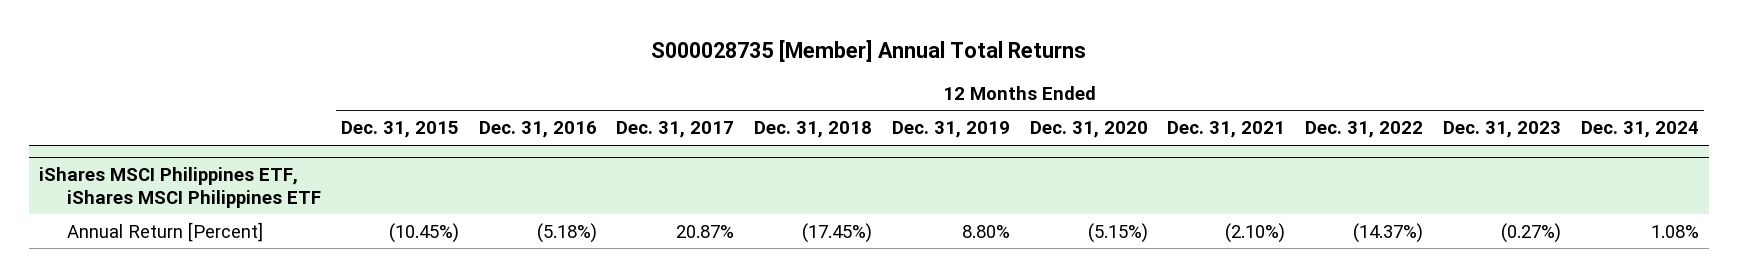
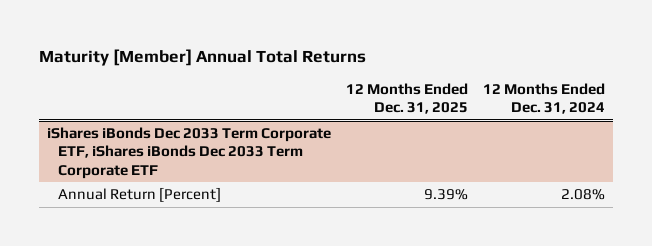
[650,39,1086,62] S000028735 [Member] Annual Total Returns -> [39,49,367,67] Maturity [Member] Annual Total Returns
[340,121,459,139] Dec. 31, 2015 -> none
[478,121,597,139] Dec. 31, 2016 -> none
[616,121,735,139] Dec. 31, 2017 -> none
[754,121,873,139] Dec. 31, 2018 -> none
[891,121,1010,139] Dec. 31, 2019 -> none
[1029,121,1148,139] Dec. 31, 2020 -> none
[1167,121,1286,139] Dec. 31, 2021 -> none
[1305,121,1424,139] Dec. 31, 2022 -> none
[1443,121,1562,139] Dec. 31, 2023 -> none
none -> [345,83,468,115] 12 Months Ended Dec. 31, 2025
[38,167,321,208] iShares MSCI Philippines ETF, iShares MSCI Philippines ETF -> none
none -> [46,127,331,179] iShares iBonds Dec 2033 Term Corporate ETF, iShares iBonds Dec 2033 Term Corporate ETF
[1650,224,1699,238] 1.08% -> [561,189,606,201] 2.08%

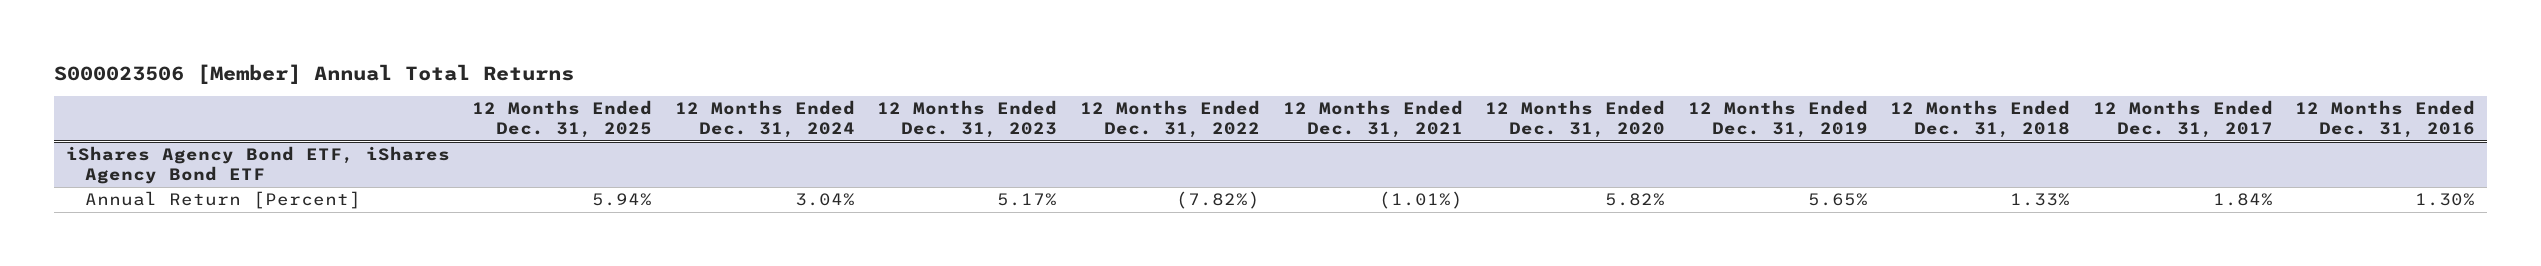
[39,49,367,67] Maturity [Member] Annual Total Returns -> [54,63,575,84] S000023506 [Member] Annual Total Returns
none -> [877,100,1058,138] 12 Months Ended Dec. 31, 2023
none -> [1079,100,1260,138] 12 Months Ended Dec. 31, 2022
none -> [1282,100,1463,138] 12 Months Ended Dec. 31, 2021
none -> [1485,100,1666,138] 12 Months Ended Dec. 31, 2020
none -> [1687,100,1868,138] 12 Months Ended Dec. 31, 2019
none -> [1890,100,2071,138] 12 Months Ended Dec. 31, 2018
none -> [2092,100,2273,138] 12 Months Ended Dec. 31, 2017
none -> [2295,100,2476,138] 12 Months Ended Dec. 31, 2016
[46,127,331,179] iShares iBonds Dec 2033 Term Corporate ETF, iShares iBonds Dec 2033 Term Corporate ETF -> none
none -> [65,146,450,184] iShares Agency Bond ETF, iShares Agency Bond ETF
[423,189,468,201] 9.39% -> [592,193,653,207] 5.94%
[561,189,606,201] 2.08% -> [794,193,855,207] 3.04%

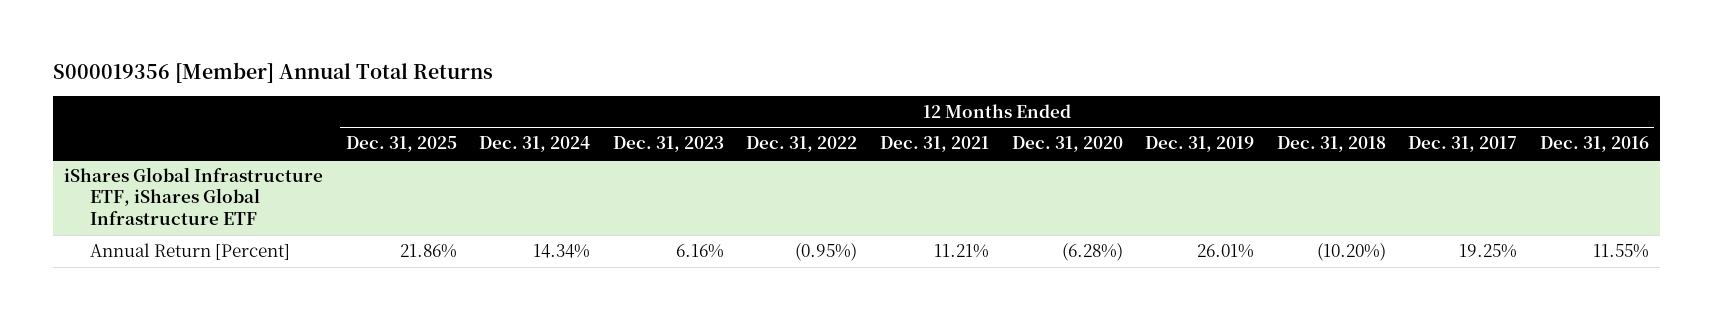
[54,63,575,84] S000023506 [Member] Annual Total Returns -> [53,62,494,84] S000019356 [Member] Annual Total Returns
[65,146,450,184] iShares Agency Bond ETF, iShares Agency Bond ETF -> none
none -> [64,166,324,225] iShares Global Infrastructure ETF, iShares Global Infrastructure ETF
[592,193,653,207] 5.94% -> [399,243,457,258] 21.86%
[794,193,855,207] 3.04% -> [533,243,591,258] 14.34%
[997,193,1058,207] 5.17% -> [675,243,724,258] 6.16%
[1175,191,1260,210] (7.82%) -> [795,242,858,261] (0.95%)
[1378,191,1463,210] (1.01%) -> [933,243,989,258] 11.21%
[1605,193,1666,207] 5.82% -> [1061,242,1123,261] (6.28%)
[1807,193,1868,207] 5.65% -> [1197,243,1255,258] 26.01%
[2010,193,2071,207] 1.33% -> [1316,242,1386,261] (10.20%)
[2212,193,2273,207] 1.84% -> [1459,243,1518,258] 19.25%
[2415,193,2476,207] 1.30% -> [1592,243,1649,258] 11.55%

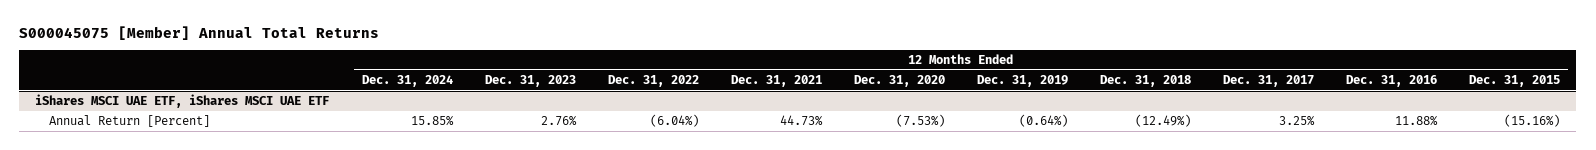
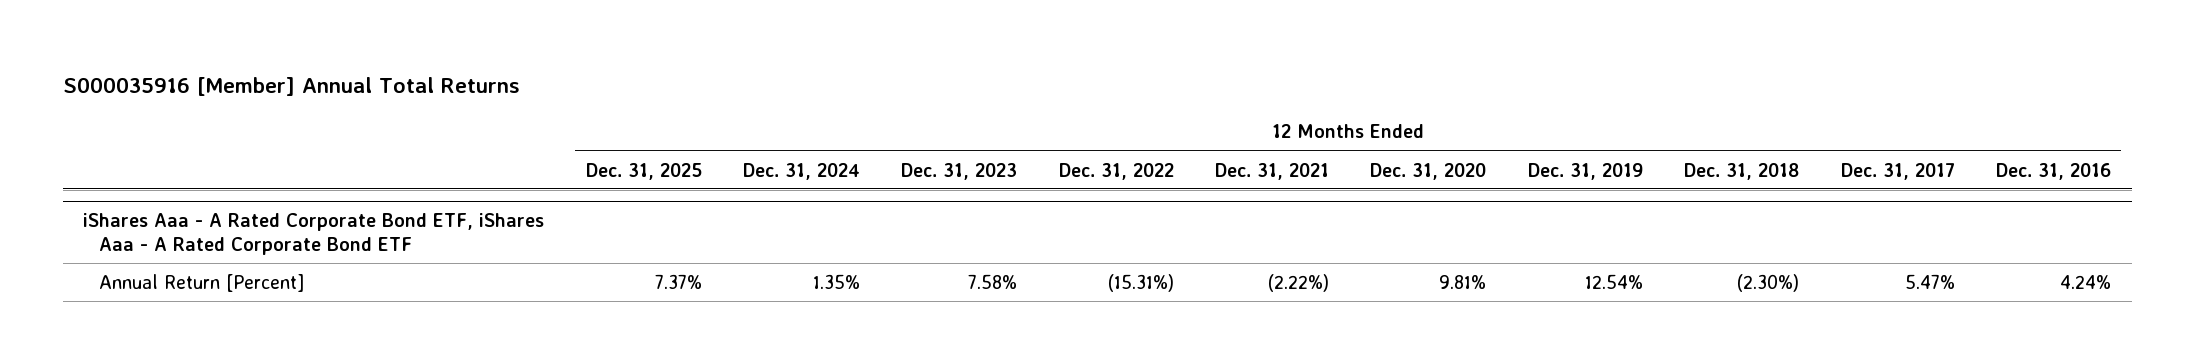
[19,26,380,41] S000045075 [Member] Annual Total Returns -> [62,76,520,96] S000035916 [Member] Annual Total Returns
[1469,75,1561,88] Dec. 31, 2015 -> none
none -> [585,162,702,180] Dec. 31, 2025
[35,94,330,109] iShares MSCI UAE ETF, iShares MSCI UAE ETF -> none
none -> [83,213,545,255] iShares Aaa - A Rated Corporate Bond ETF, iShares Aaa - A Rated Corporate Bond ETF
[410,115,454,127] 15.85% -> [813,273,861,289] 1.35%
[540,115,577,127] 2.76% -> [968,273,1018,289] 7.58%
[649,114,699,128] (6.04%) -> [1107,273,1174,292] (15.31%)
[779,115,823,127] 44.73% -> [1268,273,1330,292] (2.22%)
[895,114,945,128] (7.53%) -> [1439,274,1487,289] 9.81%
[1018,114,1068,128] (0.64%) -> [1584,273,1643,289] 12.54%
[1135,114,1192,128] (12.49%) -> [1737,273,1800,292] (2.30%)
[1279,115,1316,127] 3.25% -> [1904,273,1955,289] 5.47%
[1395,115,1439,127] 11.88% -> [2059,274,2111,289] 4.24%

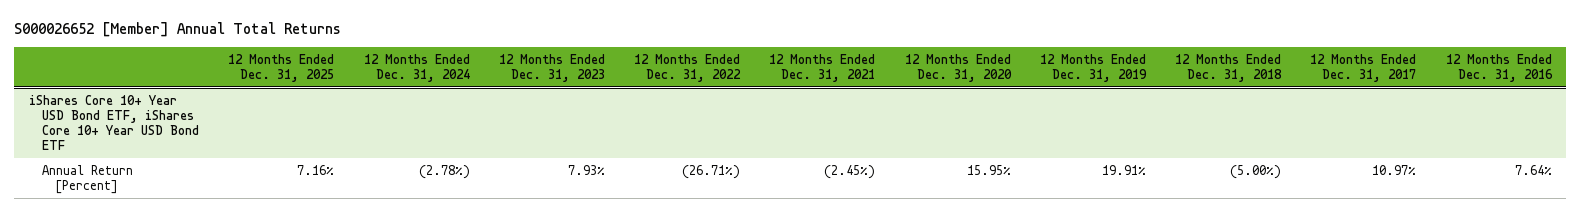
[62,76,520,96] S000035916 [Member] Annual Total Returns -> [14,21,342,37] S000026652 [Member] Annual Total Returns
[83,213,545,255] iShares Aaa - A Rated Corporate Bond ETF, iShares Aaa - A Rated Corporate Bond ETF -> none
none -> [28,94,200,150] iShares Core 10+ Year USD Bond ETF, iShares Core 10+ Year USD Bond ETF
[654,273,702,289] 7.37% -> [297,164,335,175] 7.16%
[813,273,861,289] 1.35% -> [418,164,470,179] (2.78%)
[968,273,1018,289] 7.58% -> [567,164,605,175] 7.93%
[1107,273,1174,292] (15.31%) -> [682,164,741,179] (26.71%)
[1268,273,1330,292] (2.22%) -> [824,164,876,179] (2.45%)
[1439,274,1487,289] 9.81% -> [966,164,1011,175] 15.95%
[1584,273,1643,289] 12.54% -> [1101,164,1146,175] 19.91%
[1737,273,1800,292] (2.30%) -> [1230,164,1282,179] (5.00%)
[1904,273,1955,289] 5.47% -> [1372,164,1417,175] 10.97%
[2059,274,2111,289] 4.24% -> [1514,164,1552,175] 7.64%

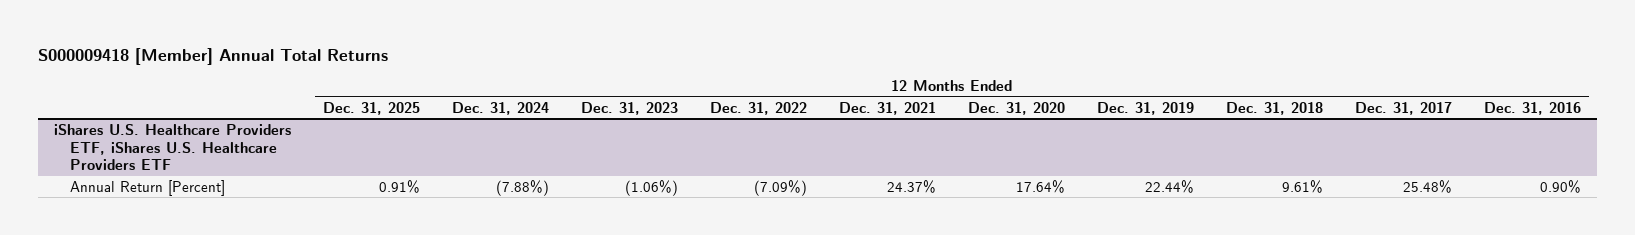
[14,21,342,37] S000026652 [Member] Annual Total Returns -> [37,47,388,65] S000009418 [Member] Annual Total Returns
[28,94,200,150] iShares Core 10+ Year USD Bond ETF, iShares Core 10+ Year USD Bond ETF -> none
none -> [53,123,291,171] iShares U.S. Healthcare Providers ETF, iShares U.S. Healthcare Providers ETF
[297,164,335,175] 7.16% -> [378,179,420,193] 0.91%
[418,164,470,179] (2.78%) -> [495,179,549,196] (7.88%)
[567,164,605,175] 7.93% -> [624,179,678,196] (1.06%)
[682,164,741,179] (26.71%) -> [753,179,807,196] (7.09%)
[824,164,876,179] (2.45%) -> [886,179,936,193] 24.37%
[966,164,1011,175] 15.95% -> [1015,179,1065,193] 17.64%
[1101,164,1146,175] 19.91% -> [1144,179,1194,193] 22.44%
[1230,164,1282,179] (5.00%) -> [1281,179,1323,193] 9.61%
[1372,164,1417,175] 10.97% -> [1403,179,1453,193] 25.48%
[1514,164,1552,175] 7.64% -> [1540,179,1582,193] 0.90%

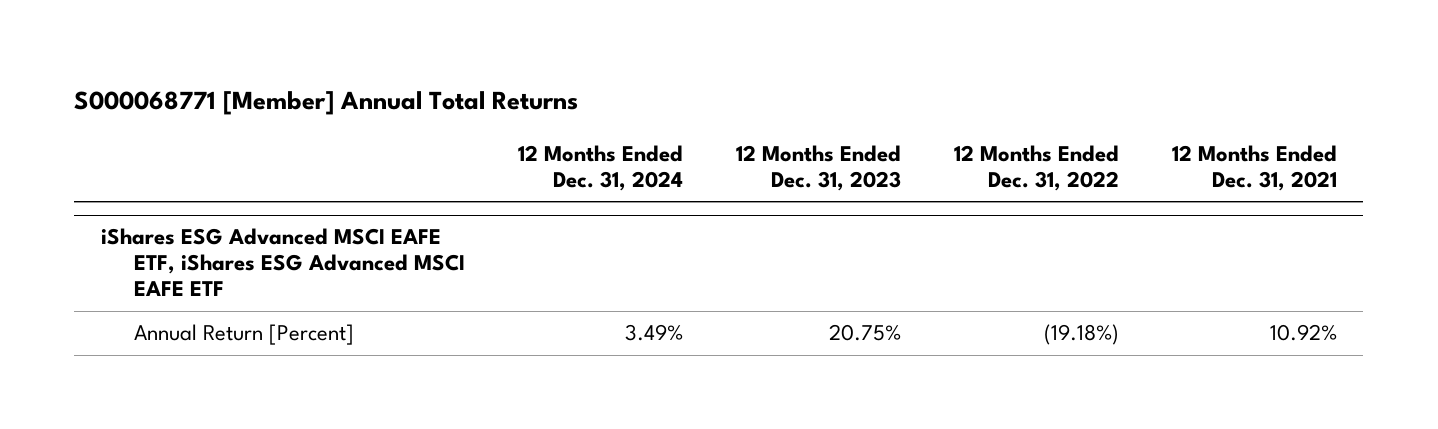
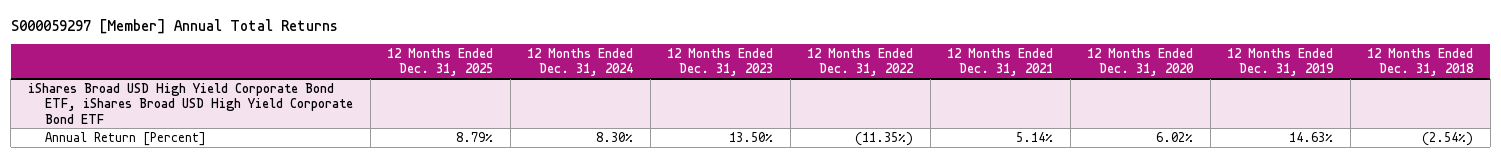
[74,91,579,116] S000068771 [Member] Annual Total Returns -> [10,19,338,35] S000059297 [Member] Annual Total Returns
none -> [387,47,494,77] 12 Months Ended Dec. 31, 2025
none -> [1087,47,1195,77] 12 Months Ended Dec. 31, 2020
none -> [1227,47,1335,77] 12 Months Ended Dec. 31, 2019
none -> [1367,47,1475,77] 12 Months Ended Dec. 31, 2018
[100,228,466,297] iShares ESG Advanced MSCI EAFE ETF, iShares ESG Advanced MSCI EAFE ETF -> none
none -> [27,82,354,124] iShares Broad USD High Yield Corporate Bond ETF, iShares Broad USD High Yield Corporate Bond ETF
[625,324,684,342] 3.49% -> [596,131,634,142] 8.30%
[828,324,901,342] 20.75% -> [729,131,774,142] 13.50%
[1043,324,1119,346] (19.18%) -> [855,131,914,146] (11.35%)
[1269,324,1337,342] 10.92% -> [1016,131,1054,142] 5.14%

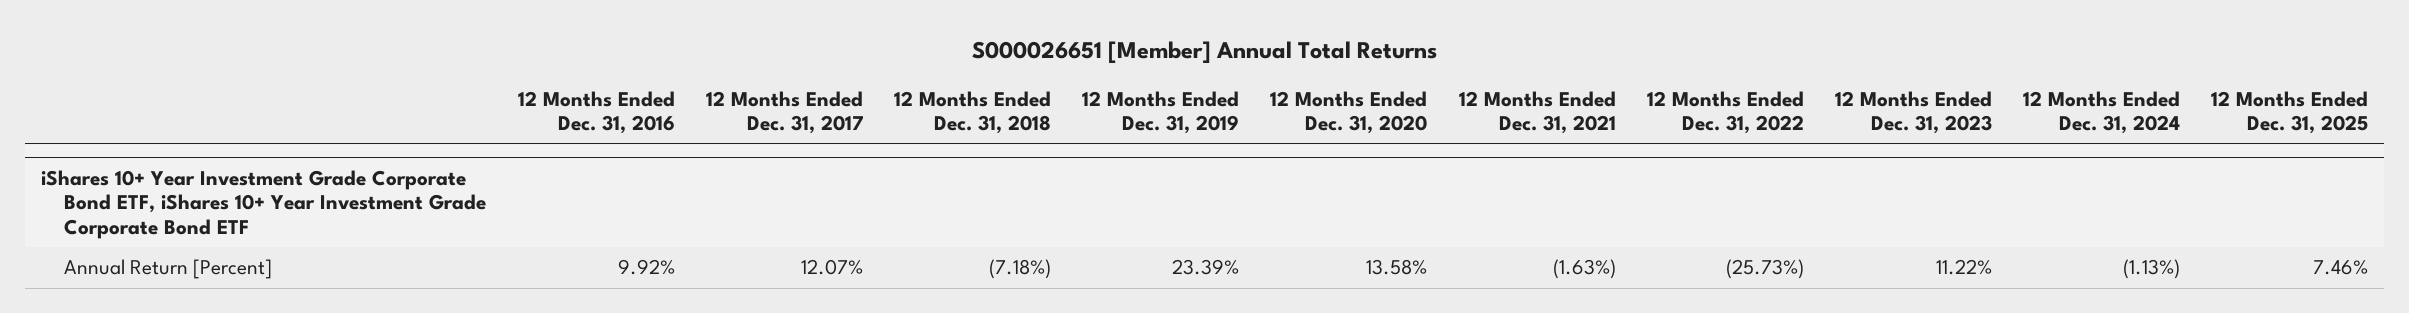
[10,19,338,35] S000059297 [Member] Annual Total Returns -> [971,40,1437,63] S000026651 [Member] Annual Total Returns
none -> [517,90,675,135] 12 Months Ended Dec. 31, 2016
none -> [705,90,863,135] 12 Months Ended Dec. 31, 2017
[27,82,354,124] iShares Broad USD High Yield Corporate Bond ETF, iShares Broad USD High Yield Corporate Bond ETF -> none
none -> [40,169,487,239] iShares 10+ Year Investment Grade Corporate Bond ETF, iShares 10+ Year Investment Grade Corporate Bond ETF
[456,131,494,142] 8.79% -> [2313,260,2369,276] 7.46%
[596,131,634,142] 8.30% -> [2123,259,2181,280] (1.13%)
[729,131,774,142] 13.50% -> [1936,259,1993,276] 11.22%
[855,131,914,146] (11.35%) -> [1725,259,1804,280] (25.73%)
[1016,131,1054,142] 5.14% -> [1552,259,1616,280] (1.63%)
[1156,131,1194,142] 6.02% -> [1366,259,1428,276] 13.58%
[1289,131,1334,142] 14.63% -> [1172,259,1240,276] 23.39%
[1422,131,1474,146] (2.54%) -> [988,259,1051,280] (7.18%)

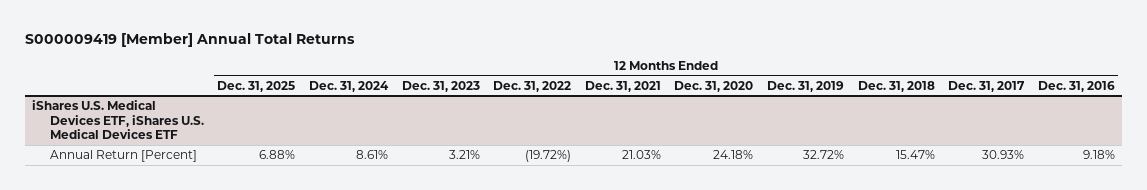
[971,40,1437,63] S000026651 [Member] Annual Total Returns -> [25,32,356,47] S000009419 [Member] Annual Total Returns
[40,169,487,239] iShares 10+ Year Investment Grade Corporate Bond ETF, iShares 10+ Year Investment Grade Corporate Bond ETF -> none
none -> [31,100,204,139] iShares U.S. Medical Devices ETF, iShares U.S. Medical Devices ETF
[617,259,675,276] 9.92% -> [1082,150,1115,160] 9.18%
[800,259,863,276] 12.07% -> [982,150,1025,160] 30.93%
[988,259,1051,280] (7.18%) -> [895,150,935,160] 15.47%
[1172,259,1240,276] 23.39% -> [803,150,845,160] 32.72%
[1366,259,1428,276] 13.58% -> [713,150,754,160] 24.18%
[1552,259,1616,280] (1.63%) -> [621,150,661,160] 21.03%
[1725,259,1804,280] (25.73%) -> [525,150,572,163] (19.72%)
[1936,259,1993,276] 11.22% -> [448,150,480,160] 3.21%
[2123,259,2181,280] (1.13%) -> [355,150,388,160] 8.61%
[2313,260,2369,276] 7.46% -> [259,150,296,160] 6.88%

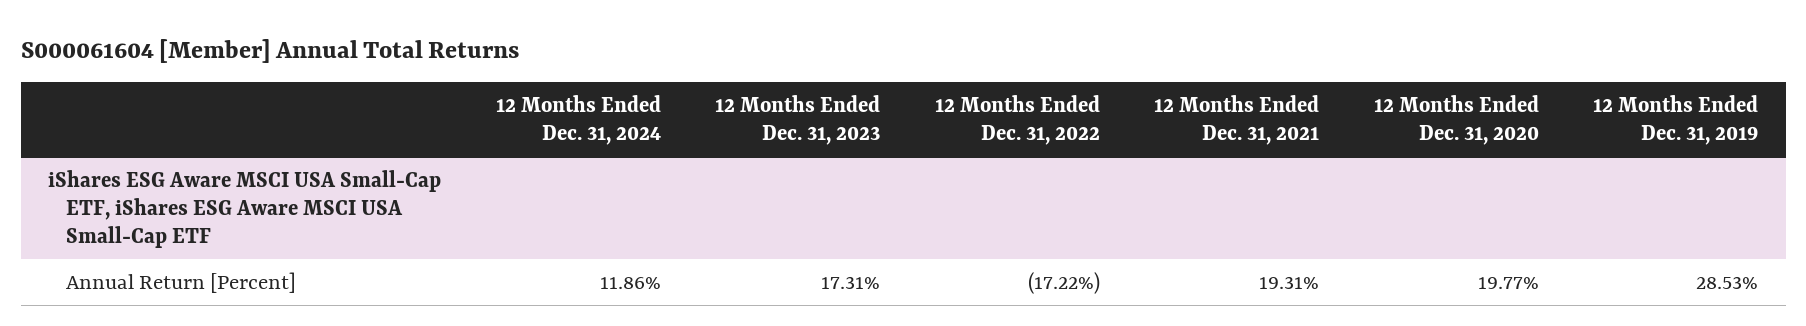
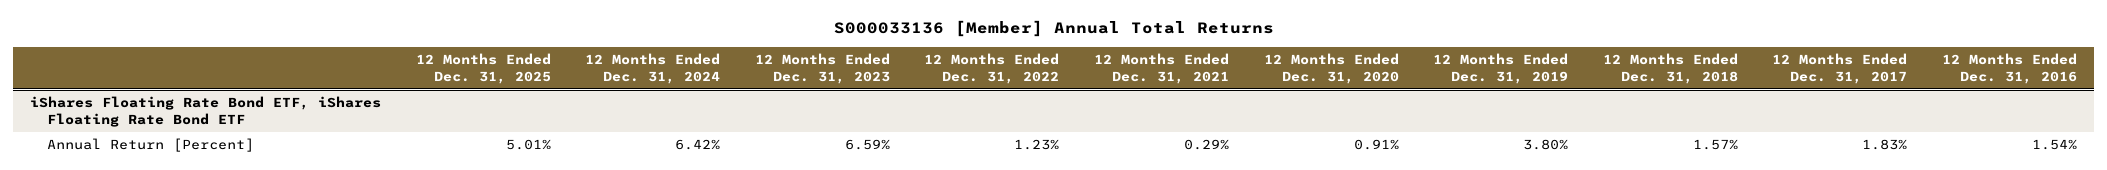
[20,38,519,63] S000061604 [Member] Annual Total Returns -> [833,20,1274,38] S000033136 [Member] Annual Total Returns
none -> [415,52,551,84] 12 Months Ended Dec. 31, 2025
none -> [1602,52,1738,84] 12 Months Ended Dec. 31, 2018
none -> [1772,52,1908,84] 12 Months Ended Dec. 31, 2017
none -> [1942,52,2078,84] 12 Months Ended Dec. 31, 2016
[47,169,441,249] iShares ESG Aware MSCI USA Small-Cap ETF, iShares ESG Aware MSCI USA Small-Cap ETF -> none
none -> [30,96,382,128] iShares Floating Rate Bond ETF, iShares Floating Rate Bond ETF
[599,276,661,289] 11.86% -> [675,139,721,151] 6.42%
[821,275,881,289] 17.31% -> [844,139,890,151] 6.59%
[1027,271,1100,294] (17.22%) -> [1014,139,1060,151] 1.23%
[1259,275,1320,289] 19.31% -> [1184,139,1230,151] 0.29%
[1477,276,1539,289] 19.77% -> [1353,139,1399,151] 0.91%
[1696,275,1759,289] 28.53% -> [1523,139,1569,151] 3.80%

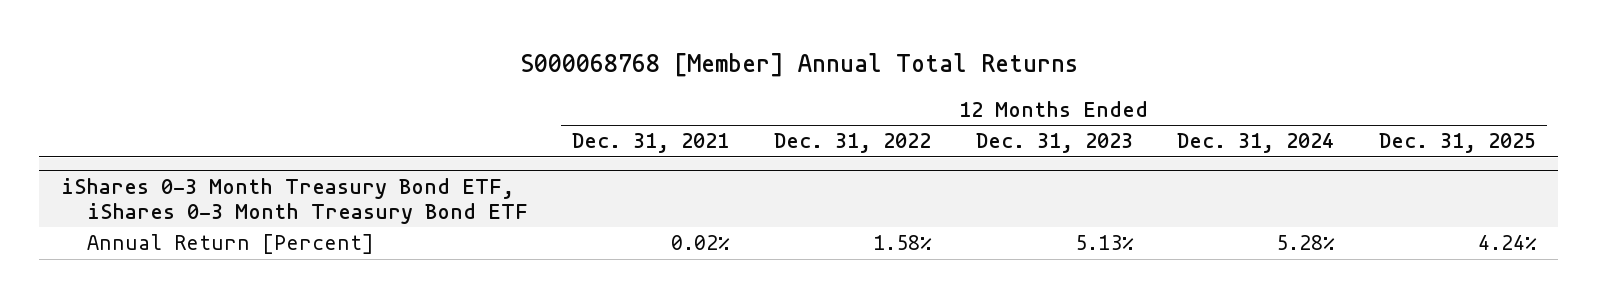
[833,20,1274,38] S000033136 [Member] Annual Total Returns -> [519,53,1078,78] S000068768 [Member] Annual Total Returns
[1263,52,1399,84] 12 Months Ended Dec. 31, 2020 -> none
[1433,52,1569,84] 12 Months Ended Dec. 31, 2019 -> none
[1602,52,1738,84] 12 Months Ended Dec. 31, 2018 -> none
[1772,52,1908,84] 12 Months Ended Dec. 31, 2017 -> none
[1942,52,2078,84] 12 Months Ended Dec. 31, 2016 -> none
[30,96,382,128] iShares Floating Rate Bond ETF, iShares Floating Rate Bond ETF -> none
none -> [61,177,528,224] iShares 0-3 Month Treasury Bond ETF, iShares 0-3 Month Treasury Bond ETF
[505,139,551,151] 5.01% -> [1477,235,1537,251] 4.24%
[675,139,721,151] 6.42% -> [1276,235,1336,251] 5.28%
[844,139,890,151] 6.59% -> [1074,235,1134,251] 5.13%
[1014,139,1060,151] 1.23% -> [872,235,932,251] 1.58%
[1184,139,1230,151] 0.29% -> [671,235,731,251] 0.02%

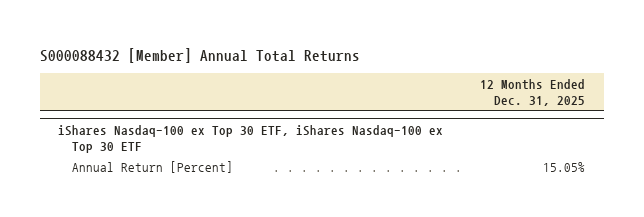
[519,53,1078,78] S000068768 [Member] Annual Total Returns -> [39,47,360,63] S000088432 [Member] Annual Total Returns
[572,133,730,154] Dec. 31, 2021 -> none
[773,133,931,154] Dec. 31, 2022 -> none
[975,133,1133,154] Dec. 31, 2023 -> none
[1177,133,1335,154] Dec. 31, 2024 -> none
[61,177,528,224] iShares 0-3 Month Treasury Bond ETF, iShares 0-3 Month Treasury Bond ETF -> none
none -> [58,124,444,153] iShares Nasdaq-100 ex Top 30 ETF, iShares Nasdaq-100 ex Top 30 ETF
[1477,235,1537,251] 4.24% -> [543,161,586,172] 15.05%

